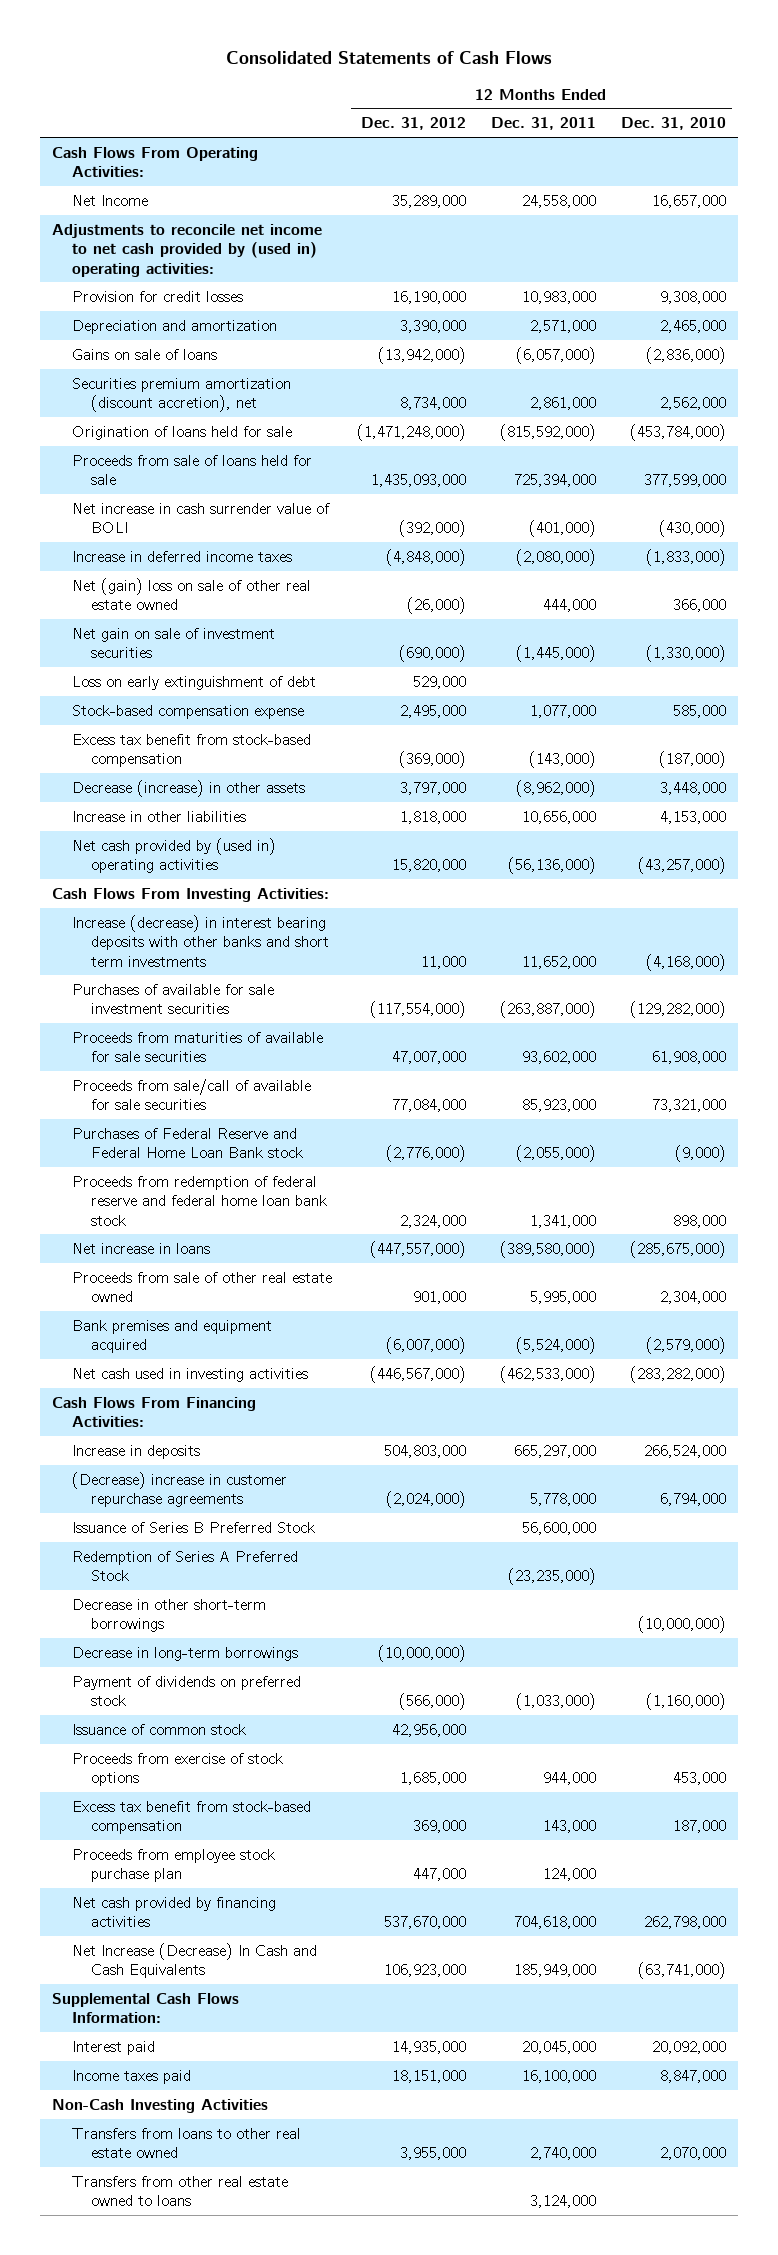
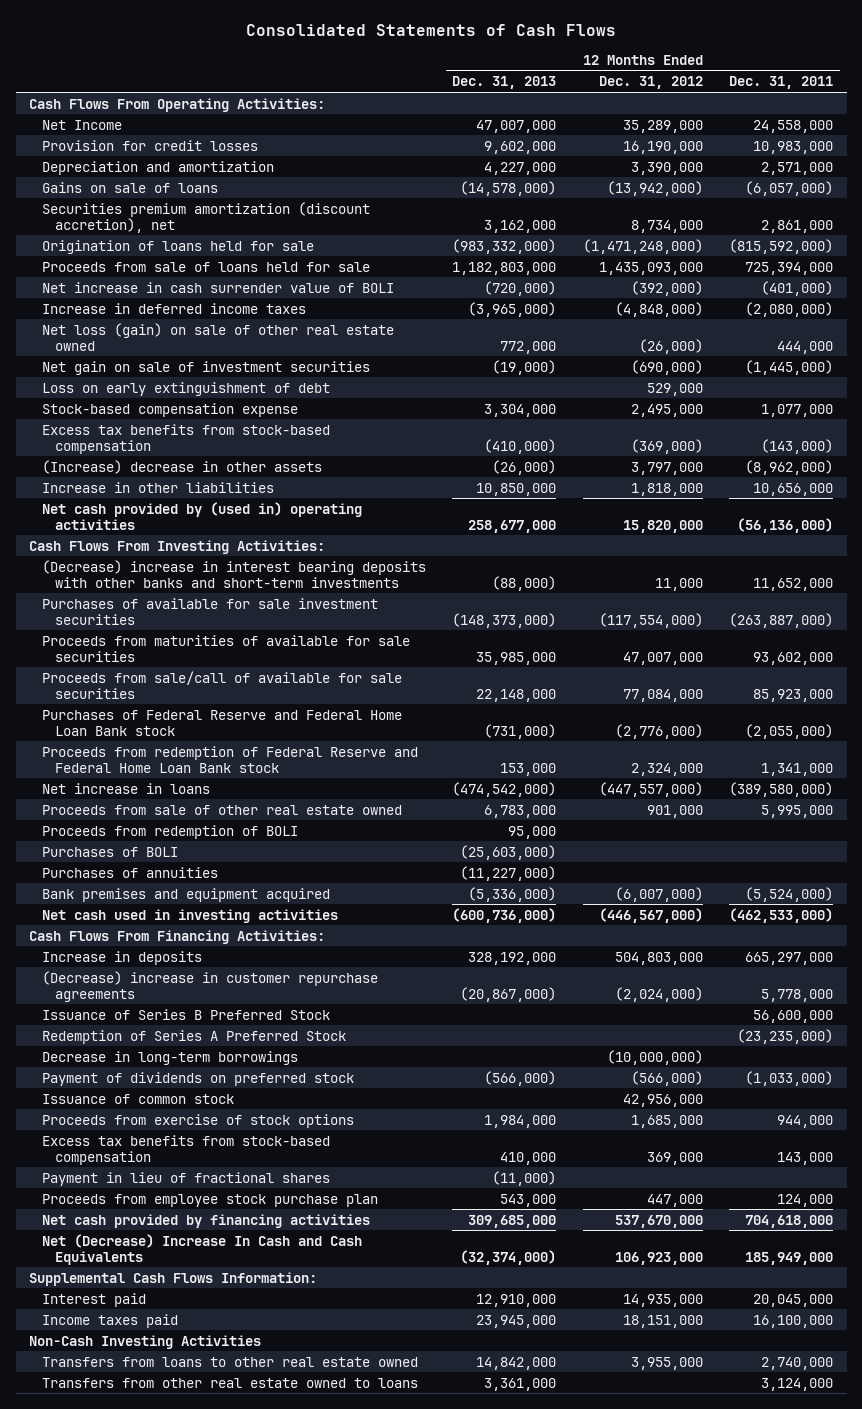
[620,117,726,131] Dec. 31, 2010 -> none
none -> [452,76,557,90] Dec. 31, 2013
[52,223,323,277] Adjustments to reconcile net income to net cash provided by (used in) operating activities: -> none
[71,577,311,611] Net (gain) loss on sale of other real estate owned -> [41,322,394,351] Net loss (gain) on sale of other real estate owned
[71,733,311,768] Excess tax benefit from stock-based compensation -> [41,423,330,454] Excess tax benefits from stock-based compensation
[71,779,305,797] Decrease (increase) in other assets -> [41,459,322,474] (Increase) decrease in other assets
[71,914,330,967] Increase (decrease) in interest bearing deposits with other banks and short term investments -> [41,559,426,588] (Decrease) increase in interest bearing deposits with other banks and short-term investments
[71,1175,328,1226] Proceeds from redemption of federal reserve and federal home loan bank stock -> [41,745,418,773] Proceeds from redemption of Federal Reserve and Federal Home Loan Bank stock
none -> [41,824,298,839] Proceeds from redemption of BOLI
none -> [41,846,178,857] Purchases of BOLI
none -> [41,866,218,878] Purchases of annuities
[71,1598,266,1633] Decrease in other short-term borrowings -> none
[71,1800,311,1835] Excess tax benefit from stock-based compensation -> [41,1134,330,1165] Excess tax benefits from stock-based compensation
none -> [41,1171,330,1186] Payment in lieu of fractional shares
[71,1942,317,1979] Net Increase (Decrease) In Cash and Cash Equivalents -> [41,1233,362,1265] Net (Decrease) Increase In Cash and Cash Equivalents

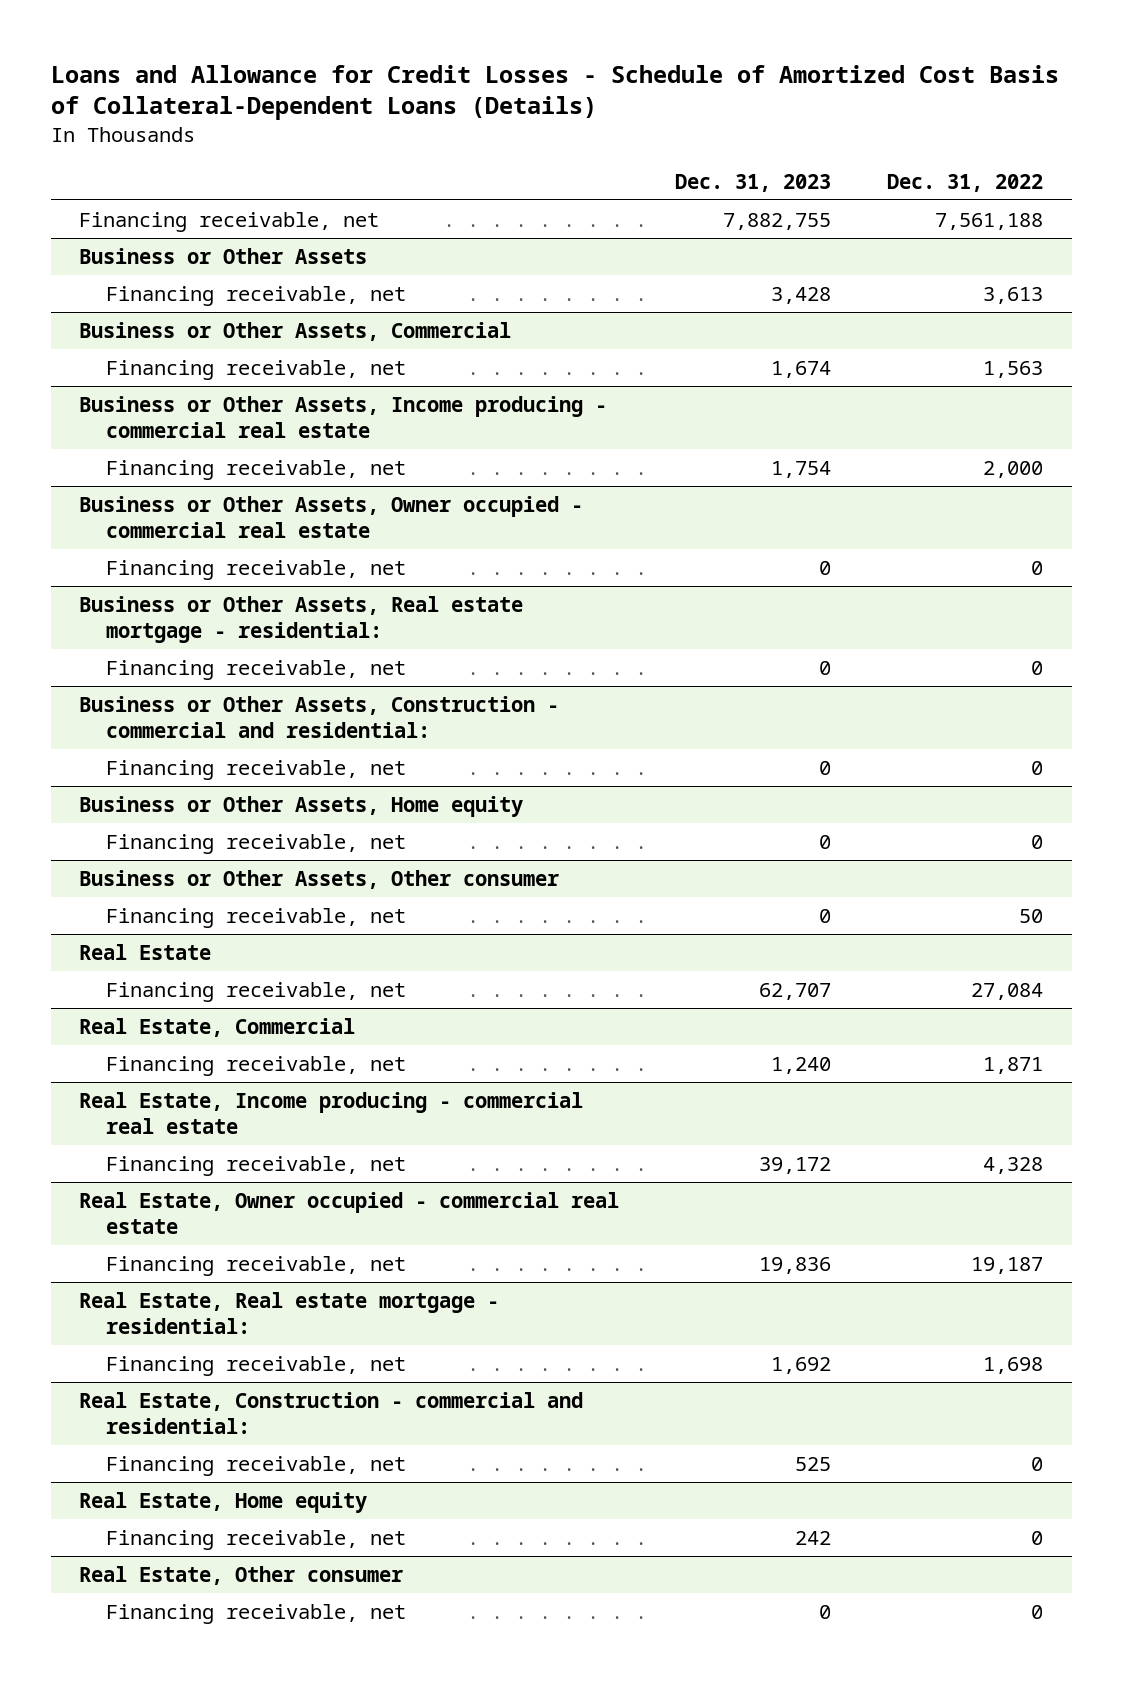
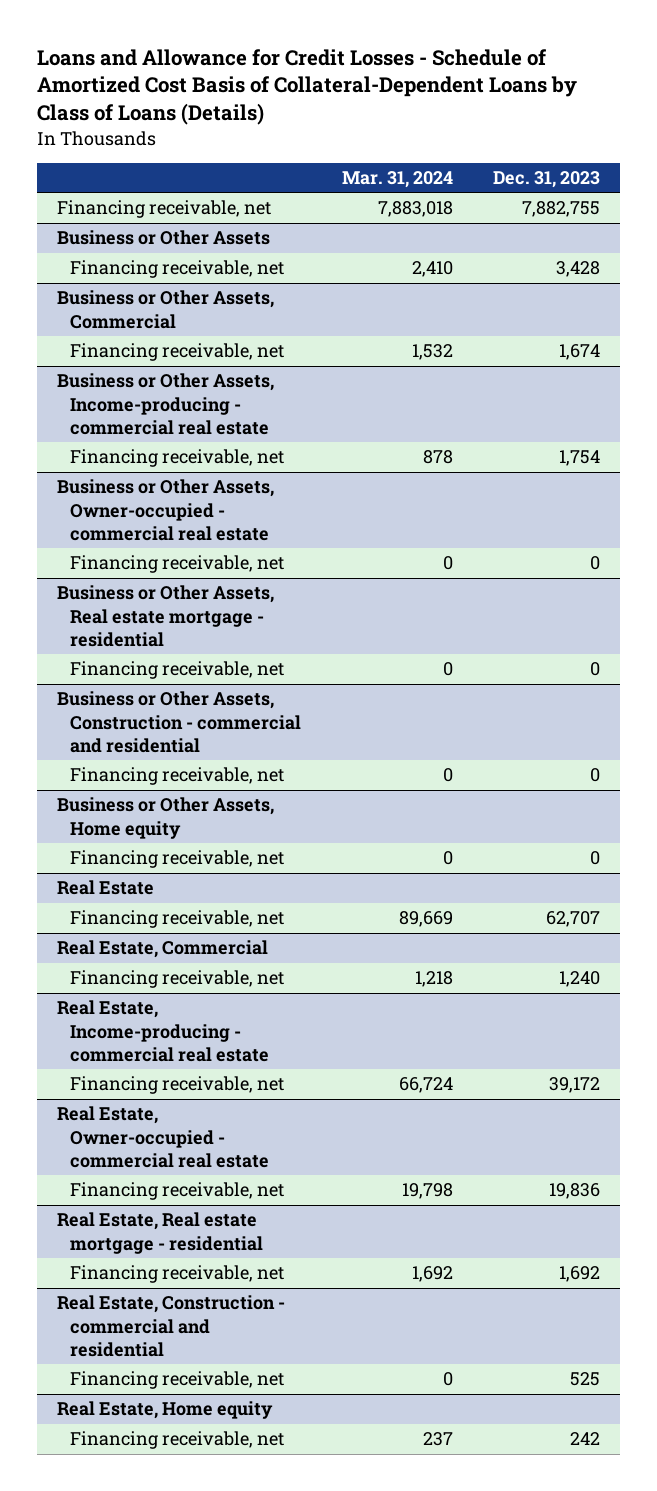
[50,64,1059,121] Loans and Allowance for Credit Losses - Schedule of Amortized Cost Basis of Collateral-Dependent Loans (Details) -> [36,48,577,126] Loans and Allowance for Credit Losses - Schedule of Amortized Cost Basis of Collateral-Dependent Loans by Class of Loans (Details)
[887,173,1044,192] Dec. 31, 2022 -> none
none -> [341,170,453,188] Mar. 31, 2024
[78,395,607,439] Business or Other Assets, Income producing - commercial real estate -> [56,373,274,435] Business or Other Assets, Income-producing - commercial real estate
[78,495,583,539] Business or Other Assets, Owner occupied - commercial real estate -> [56,479,274,541] Business or Other Assets, Owner-occupied - commercial real estate
[78,595,523,644] Business or Other Assets, Real estate mortgage - residential: -> [56,585,274,647] Business or Other Assets, Real estate mortgage - residential
[78,695,559,739] Business or Other Assets, Construction - commercial and residential: -> [56,691,302,753] Business or Other Assets, Construction - commercial and residential
[78,869,559,889] Business or Other Assets, Other consumer -> none
[106,907,407,928] Financing receivable, net -> none
[78,1091,583,1135] Real Estate, Income producing - commercial real estate -> [56,1000,270,1062] Real Estate, Income-producing - commercial real estate
[78,1191,619,1235] Real Estate, Owner occupied - commercial real estate -> [56,1106,270,1168] Real Estate, Owner-occupied - commercial real estate
[78,1291,499,1335] Real Estate, Real estate mortgage - residential: -> [56,1212,264,1254] Real Estate, Real estate mortgage - residential
[78,1391,583,1435] Real Estate, Construction - commercial and residential: -> [56,1295,285,1357] Real Estate, Construction - commercial and residential
[78,1565,403,1585] Real Estate, Other consumer -> none
[106,1603,407,1624] Financing receivable, net -> none

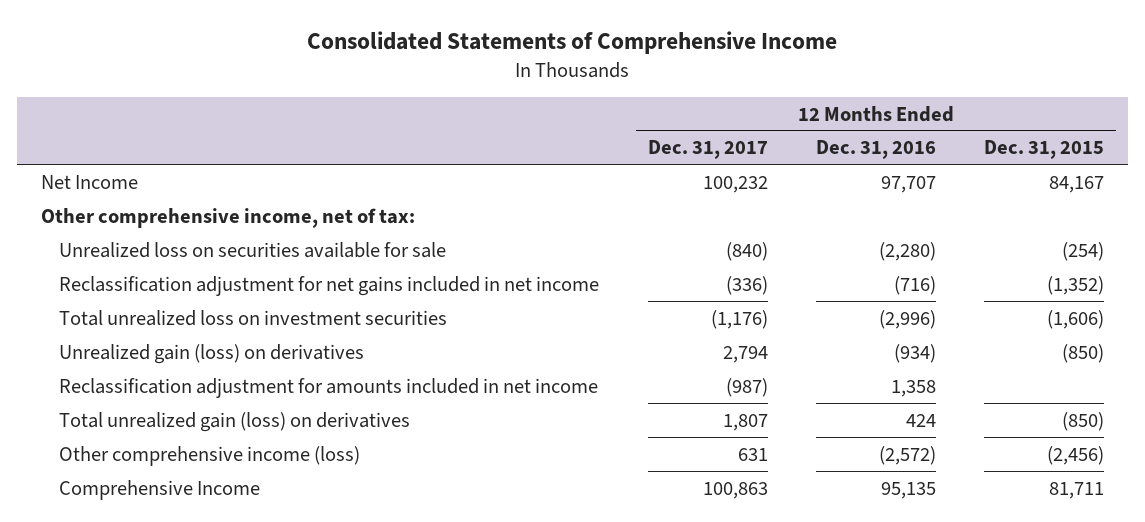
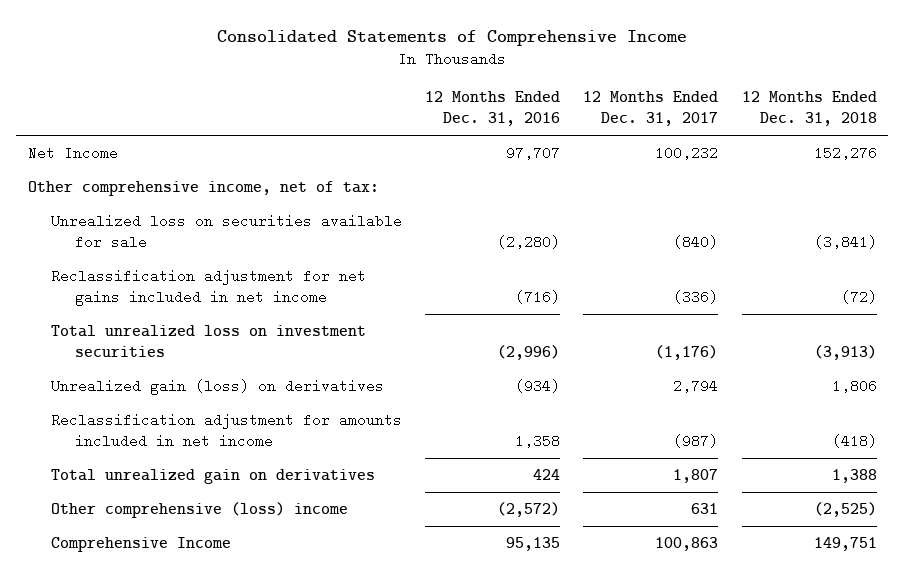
[983,140,1104,160] Dec. 31, 2015 -> none
none -> [741,91,877,127] 12 Months Ended Dec. 31, 2018
[59,411,411,432] Total unrealized gain (loss) on derivatives -> [51,468,376,484] Total unrealized gain on derivatives
[59,445,361,466] Other comprehensive income (loss) -> [51,501,349,518] Other comprehensive (loss) income

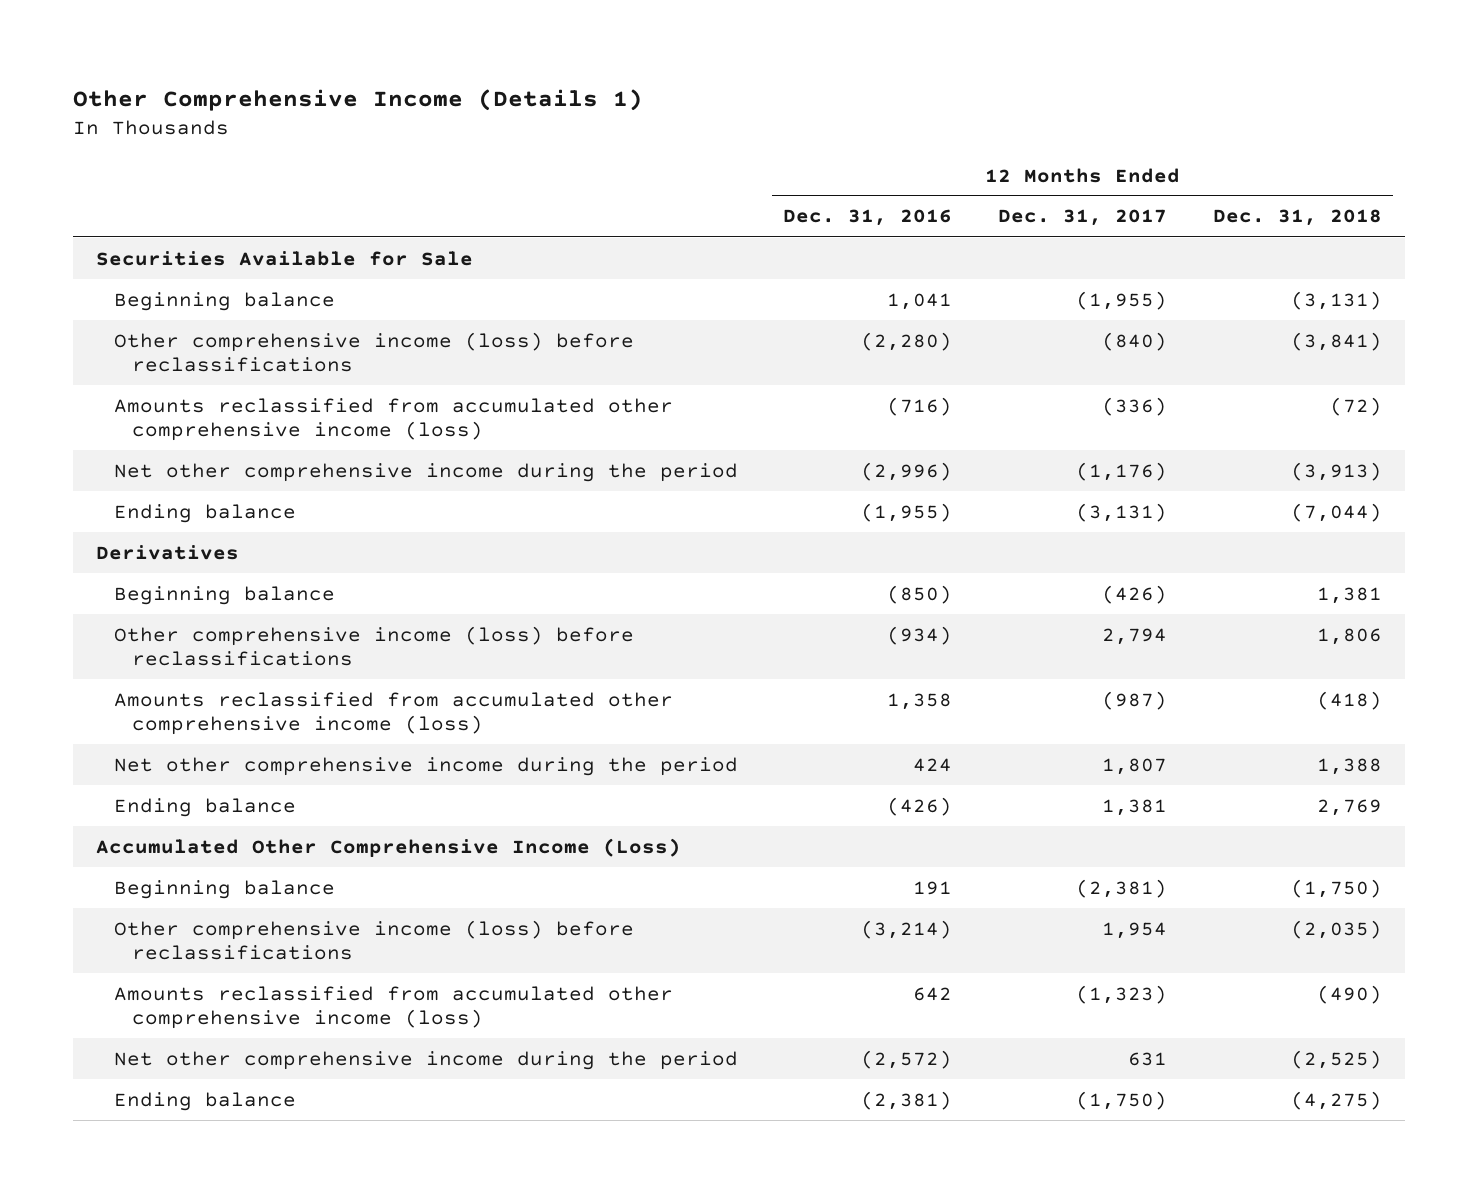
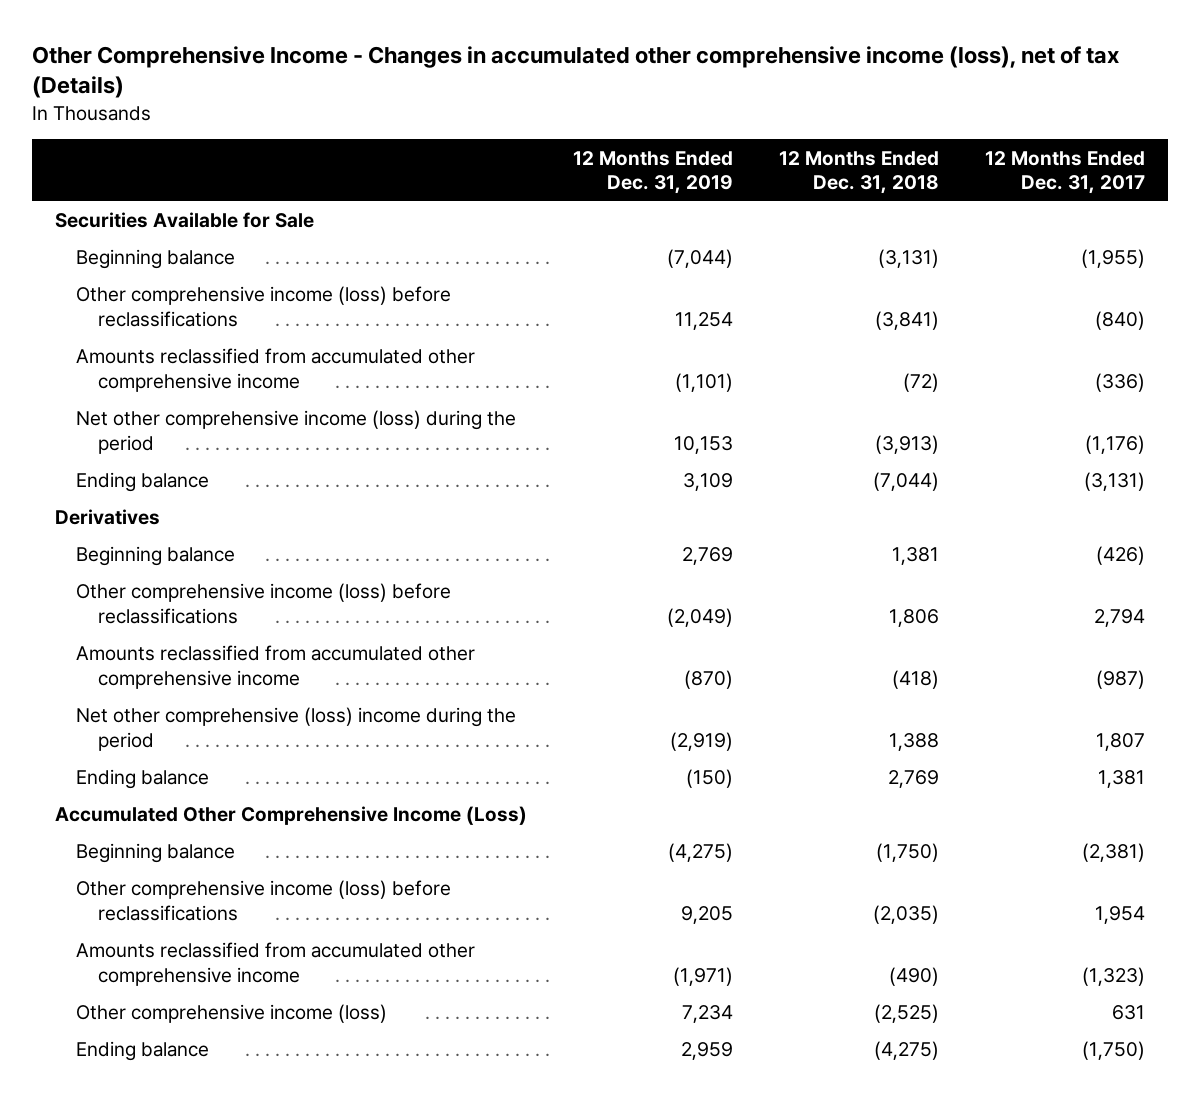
[72,88,643,111] Other Comprehensive Income (Details 1) -> [32,45,1120,99] Other Comprehensive Income - Changes in accumulated other comprehensive income (loss), net of tax (Details)
[783,209,953,227] Dec. 31, 2016 -> none
none -> [572,150,733,195] 12 Months Ended Dec. 31, 2019
[113,397,673,441] Amounts reclassified from accumulated other comprehensive income (loss) -> [76,348,476,393] Amounts reclassified from accumulated other comprehensive income
[113,462,738,482] Net other comprehensive income during the period -> [76,410,517,455] Net other comprehensive income (loss) during the period
[113,691,673,735] Amounts reclassified from accumulated other comprehensive income (loss) -> [76,645,476,690] Amounts reclassified from accumulated other comprehensive income
[113,756,738,776] Net other comprehensive income during the period -> [76,707,517,752] Net other comprehensive (loss) income during the period
[113,985,673,1029] Amounts reclassified from accumulated other comprehensive income (loss) -> [76,942,476,987] Amounts reclassified from accumulated other comprehensive income
[113,1050,738,1070] Net other comprehensive income during the period -> [76,1004,388,1024] Other comprehensive income (loss)

